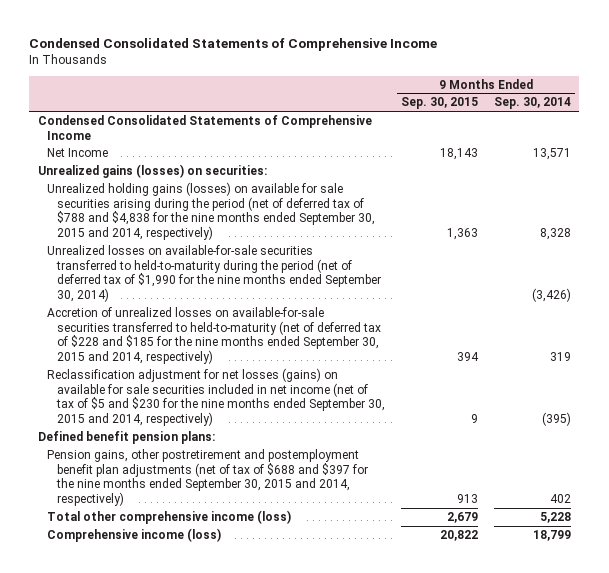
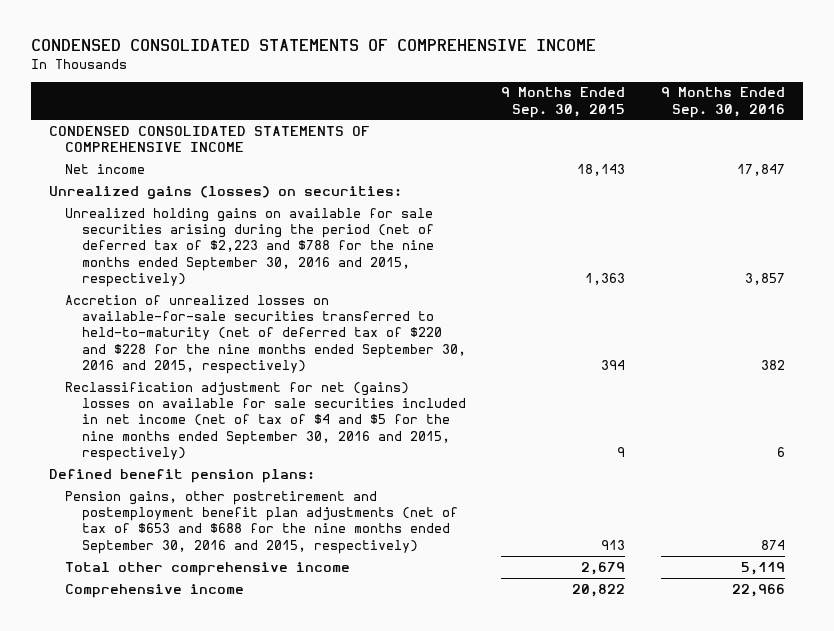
[29,37,438,51] Condensed Consolidated Statements of Comprehensive Income -> [31,39,597,52] CONDENSED CONSOLIDATED STATEMENTS OF COMPREHENSIVE INCOME
[494,97,572,110] Sep. 30, 2014 -> none
none -> [661,87,786,118] 9 Months Ended Sep. 30, 2016
[37,115,372,140] Condensed Consolidated Statements of Comprehensive Income -> [48,125,370,153] CONDENSED CONSOLIDATED STATEMENTS OF COMPREHENSIVE INCOME
[47,148,109,158] Net Income -> [65,163,146,174] Net income
[47,245,381,302] Unrealized losses on available-for-sale securities transferred to held-to-maturity during the period (net of deferred tax of $1,990 for the nine months ended September 30, 2014) -> none
[47,182,375,240] Unrealized holding gains (losses) on available for sale securities arising during the period (net of deferred tax of $788 and $4,838 for the nine months ended September 30, 2015 and 2014, respectively) -> [65,207,434,288] Unrealized holding gains on available for sale securities arising during the period (net of deferred tax of $2,223 and $788 for the nine months ended September 30, 2016 and 2015, respectively)
[47,307,381,364] Accretion of unrealized losses on available-for-sale securities transferred to held-to-maturity (net of deferred tax of $228 and $185 for the nine months ended September 30, 2015 and 2014, respectively) -> [65,294,466,375] Accretion of unrealized losses on available-for-sale securities transferred to held-to-maturity (net of deferred tax of $220 and $228 for the nine months ended September 30, 2016 and 2015, respectively)
[47,368,385,426] Reclassification adjustment for net losses (gains) on available for sale securities included in net income (net of tax of $5 and $230 for the nine months ended September 30, 2015 and 2014, respectively) -> [65,381,466,462] Reclassification adjustment for net (gains) losses on available for sale securities included in net income (net of tax of $4 and $5 for the nine months ended September 30, 2016 and 2015, respectively)
[47,449,368,506] Pension gains, other postretirement and postemployment benefit plan adjustments (net of tax of $688 and $397 for the nine months ended September 30, 2015 and 2014, respectively) -> [65,490,458,554] Pension gains, other postretirement and postemployment benefit plan adjustments (net of tax of $653 and $688 for the nine months ended September 30, 2016 and 2015, respectively)
[47,510,292,525] Total other comprehensive income (loss) -> [65,561,351,576] Total other comprehensive income
[47,528,222,543] Comprehensive income (loss) -> [65,583,245,598] Comprehensive income

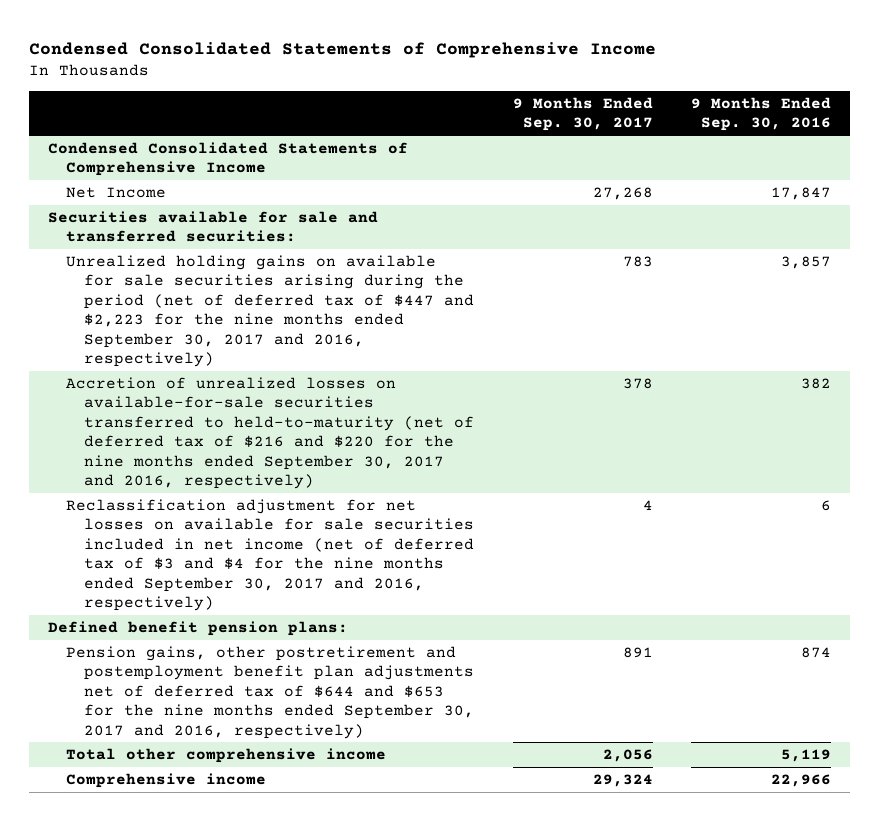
[31,39,597,52] CONDENSED CONSOLIDATED STATEMENTS OF COMPREHENSIVE INCOME -> [29,41,657,58] Condensed Consolidated Statements of Comprehensive Income
[501,87,626,118] 9 Months Ended Sep. 30, 2015 -> none
none -> [512,96,653,132] 9 Months Ended Sep. 30, 2017
[48,125,370,153] CONDENSED CONSOLIDATED STATEMENTS OF COMPREHENSIVE INCOME -> [48,141,409,177] Condensed Consolidated Statements of Comprehensive Income
[65,163,146,174] Net income -> [66,186,167,198] Net Income
[48,185,402,199] Unrealized gains (losses) on securities: -> [48,210,379,243] Securities available for sale and transferred securities:
[65,207,434,288] Unrealized holding gains on available for sale securities arising during the period (net of deferred tax of $2,223 and $788 for the nine months ended September 30, 2016 and 2015, respectively) -> [66,254,475,368] Unrealized holding gains on available for sale securities arising during the period (net of deferred tax of $447 and $2,223 for the nine months ended September 30, 2017 and 2016, respectively)
[65,294,466,375] Accretion of unrealized losses on available-for-sale securities transferred to held-to-maturity (net of deferred tax of $220 and $228 for the nine months ended September 30, 2016 and 2015, respectively) -> [66,376,475,490] Accretion of unrealized losses on available-for-sale securities transferred to held-to-maturity (net of deferred tax of $216 and $220 for the nine months ended September 30, 2017 and 2016, respectively)
[65,381,466,462] Reclassification adjustment for net (gains) losses on available for sale securities included in net income (net of tax of $4 and $5 for the nine months ended September 30, 2016 and 2015, respectively) -> [66,498,475,612] Reclassification adjustment for net losses on available for sale securities included in net income (net of deferred tax of $3 and $4 for the nine months ended September 30, 2017 and 2016, respectively)
[65,490,458,554] Pension gains, other postretirement and postemployment benefit plan adjustments (net of tax of $653 and $688 for the nine months ended September 30, 2016 and 2015, respectively) -> [66,645,475,739] Pension gains, other postretirement and postemployment benefit plan adjustments net of deferred tax of $644 and $653 for the nine months ended September 30, 2017 and 2016, respectively)

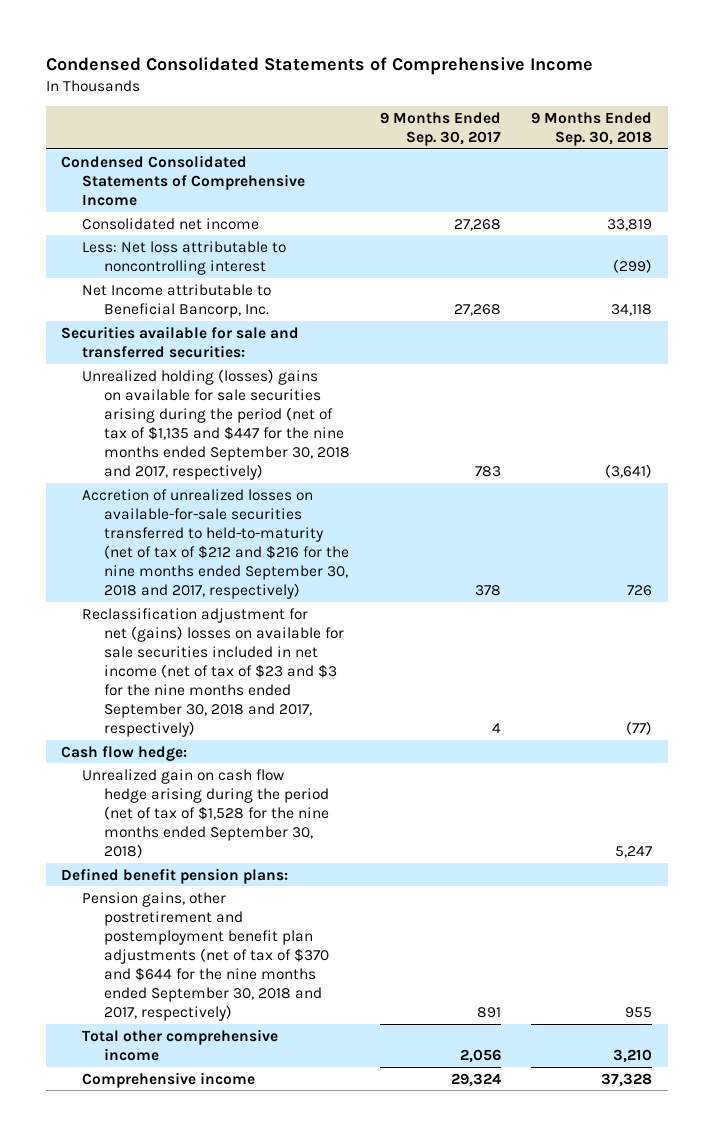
[690,96,831,132] 9 Months Ended Sep. 30, 2016 -> none
none -> [531,111,653,146] 9 Months Ended Sep. 30, 2018
none -> [82,217,260,230] Consolidated net income
none -> [82,240,287,275] Less: Net loss attributable to noncontrolling interest
[66,186,167,198] Net Income -> [82,283,272,318] Net Income attributable to Beneficial Bancorp, Inc.
[66,254,475,368] Unrealized holding gains on available for sale securities arising during the period (net of deferred tax of $447 and $2,223 for the nine months ended September 30, 2017 and 2016, respectively) -> [82,368,350,480] Unrealized holding (losses) gains on available for sale securities arising during the period (net of tax of $1,135 and $447 for the nine months ended September 30, 2018 and 2017, respectively)
[66,376,475,490] Accretion of unrealized losses on available-for-sale securities transferred to held-to-maturity (net of deferred tax of $216 and $220 for the nine months ended September 30, 2017 and 2016, respectively) -> [82,488,349,599] Accretion of unrealized losses on available-for-sale securities transferred to held-to-maturity (net of tax of $212 and $216 for the nine months ended September 30, 2018 and 2017, respectively)
[66,498,475,612] Reclassification adjustment for net losses on available for sale securities included in net income (net of deferred tax of $3 and $4 for the nine months ended September 30, 2017 and 2016, respectively) -> [82,607,344,738] Reclassification adjustment for net (gains) losses on available for sale securities included in net income (net of tax of $23 and $3 for the nine months ended September 30, 2018 and 2017, respectively)
none -> [60,745,187,761] Cash flow hedge:
none -> [82,768,329,858] Unrealized gain on cash flow hedge arising during the period (net of tax of $1,528 for the nine months ended September 30, 2018)
[66,645,475,739] Pension gains, other postretirement and postemployment benefit plan adjustments net of deferred tax of $644 and $653 for the nine months ended September 30, 2017 and 2016, respectively) -> [82,891,329,1022] Pension gains, other postretirement and postemployment benefit plan adjustments (net of tax of $370 and $644 for the nine months ended September 30, 2018 and 2017, respectively)

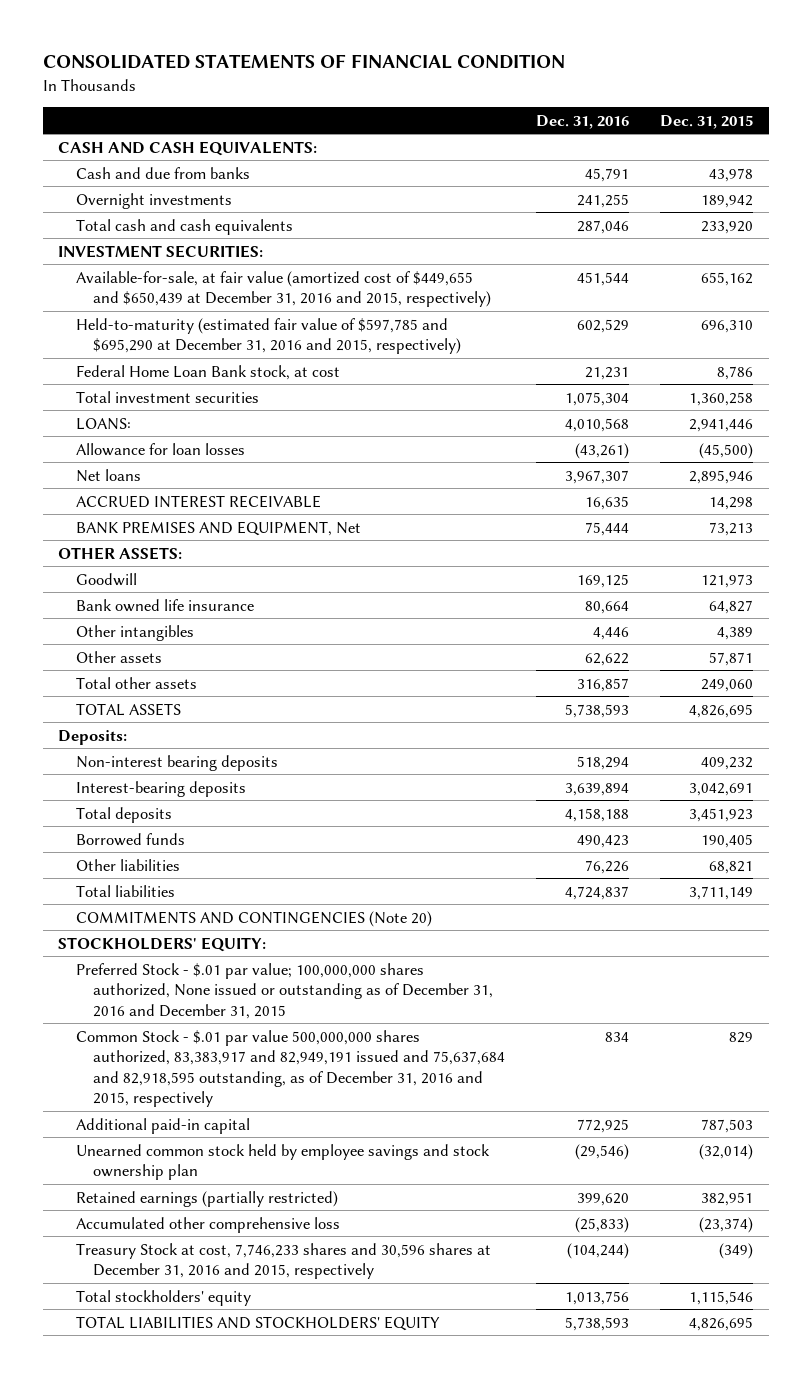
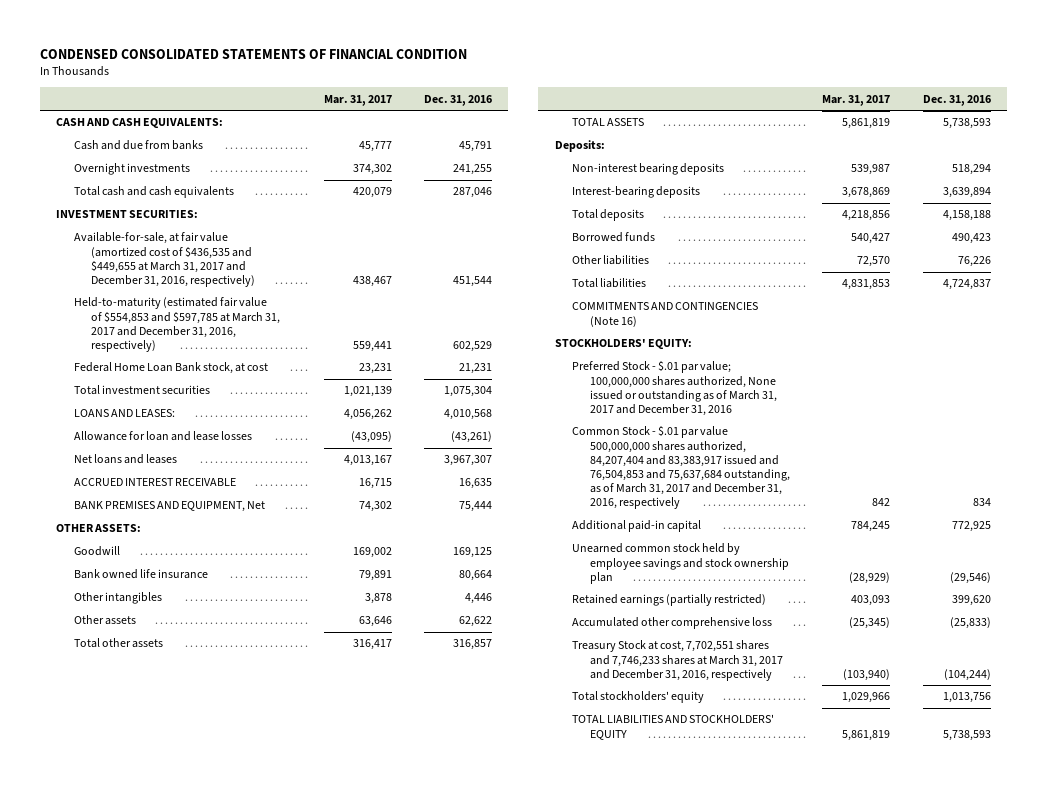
[42,54,565,70] CONSOLIDATED STATEMENTS OF FINANCIAL CONDITION -> [39,48,467,59] CONDENSED CONSOLIDATED STATEMENTS OF FINANCIAL CONDITION
[660,114,754,129] Dec. 31, 2015 -> none
none -> [323,94,392,106] Mar. 31, 2017
[75,270,491,308] Available-for-sale, at fair value (amortized cost of $449,655 and $650,439 at December 31, 2016 and 2015, respectively) -> [73,232,256,287] Available-for-sale, at fair value (amortized cost of $436,535 and $449,655 at March 31, 2017 and December 31, 2016, respectively)
[75,317,461,355] Held-to-maturity (estimated fair value of $597,785 and $695,290 at December 31, 2016 and 2015, respectively) -> [73,297,281,352] Held-to-maturity (estimated fair value of $554,853 and $597,785 at March 31, 2017 and December 31, 2016, respectively)
[75,417,131,430] LOANS: -> [73,409,175,418] LOANS AND LEASES:
[75,442,245,456] Allowance for loan losses -> [73,431,252,442] Allowance for loan and lease losses
[75,468,141,482] Net loans -> [73,454,177,465] Net loans and leases
[75,910,432,927] COMMITMENTS AND CONTINGENCIES (Note 20) -> [572,302,759,327] COMMITMENTS AND CONTINGENCIES (Note 16)
[75,962,493,1019] Preferred Stock - $.01 par value; 100,000,000 shares authorized, None issued or outstanding as of December 31, 2016 and December 31, 2015 -> [572,361,778,416] Preferred Stock - $.01 par value; 100,000,000 shares authorized, None issued or outstanding as of March 31, 2017 and December 31, 2016
[75,1029,505,1108] Common Stock - $.01 par value 500,000,000 shares authorized, 83,383,917 and 82,949,191 issued and 75,637,684 and 82,918,595 outstanding, as of December 31, 2016 and 2015, respectively -> [572,426,791,510] Common Stock - $.01 par value 500,000,000 shares authorized, 84,207,404 and 83,383,917 issued and 76,504,853 and 75,637,684 outstanding, as of March 31, 2017 and December 31, 2016, respectively
[75,1242,491,1280] Treasury Stock at cost, 7,746,233 shares and 30,596 shares at December 31, 2016 and 2015, respectively -> [572,640,784,681] Treasury Stock at cost, 7,702,551 shares and 7,746,233 shares at March 31, 2017 and December 31, 2016, respectively

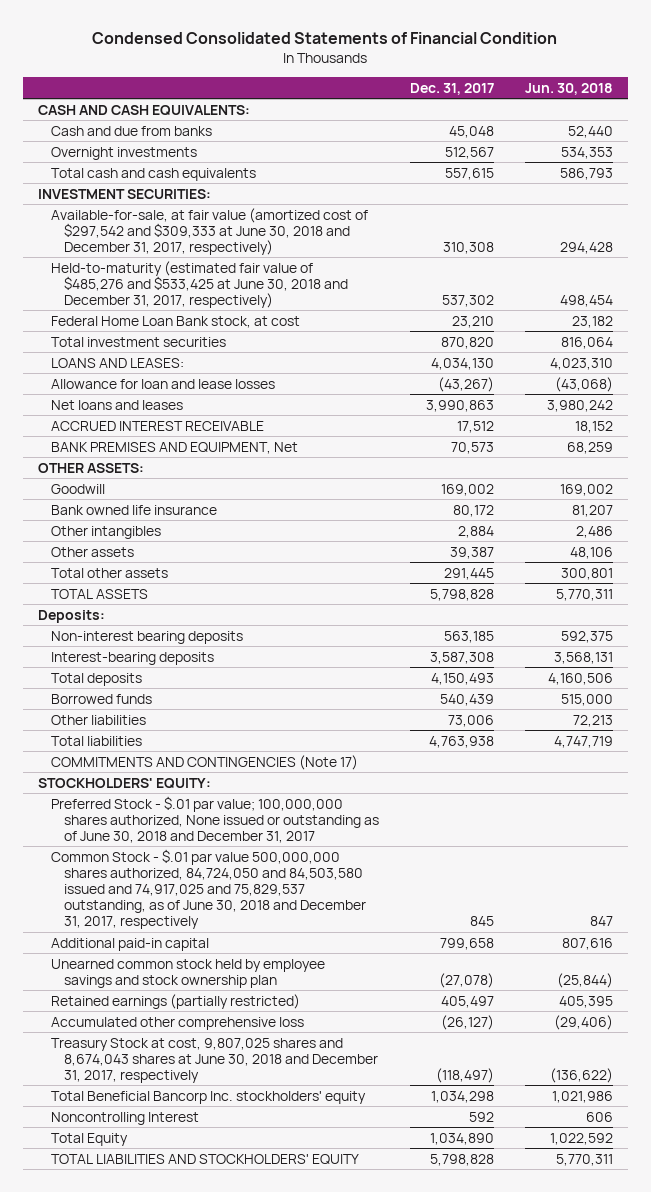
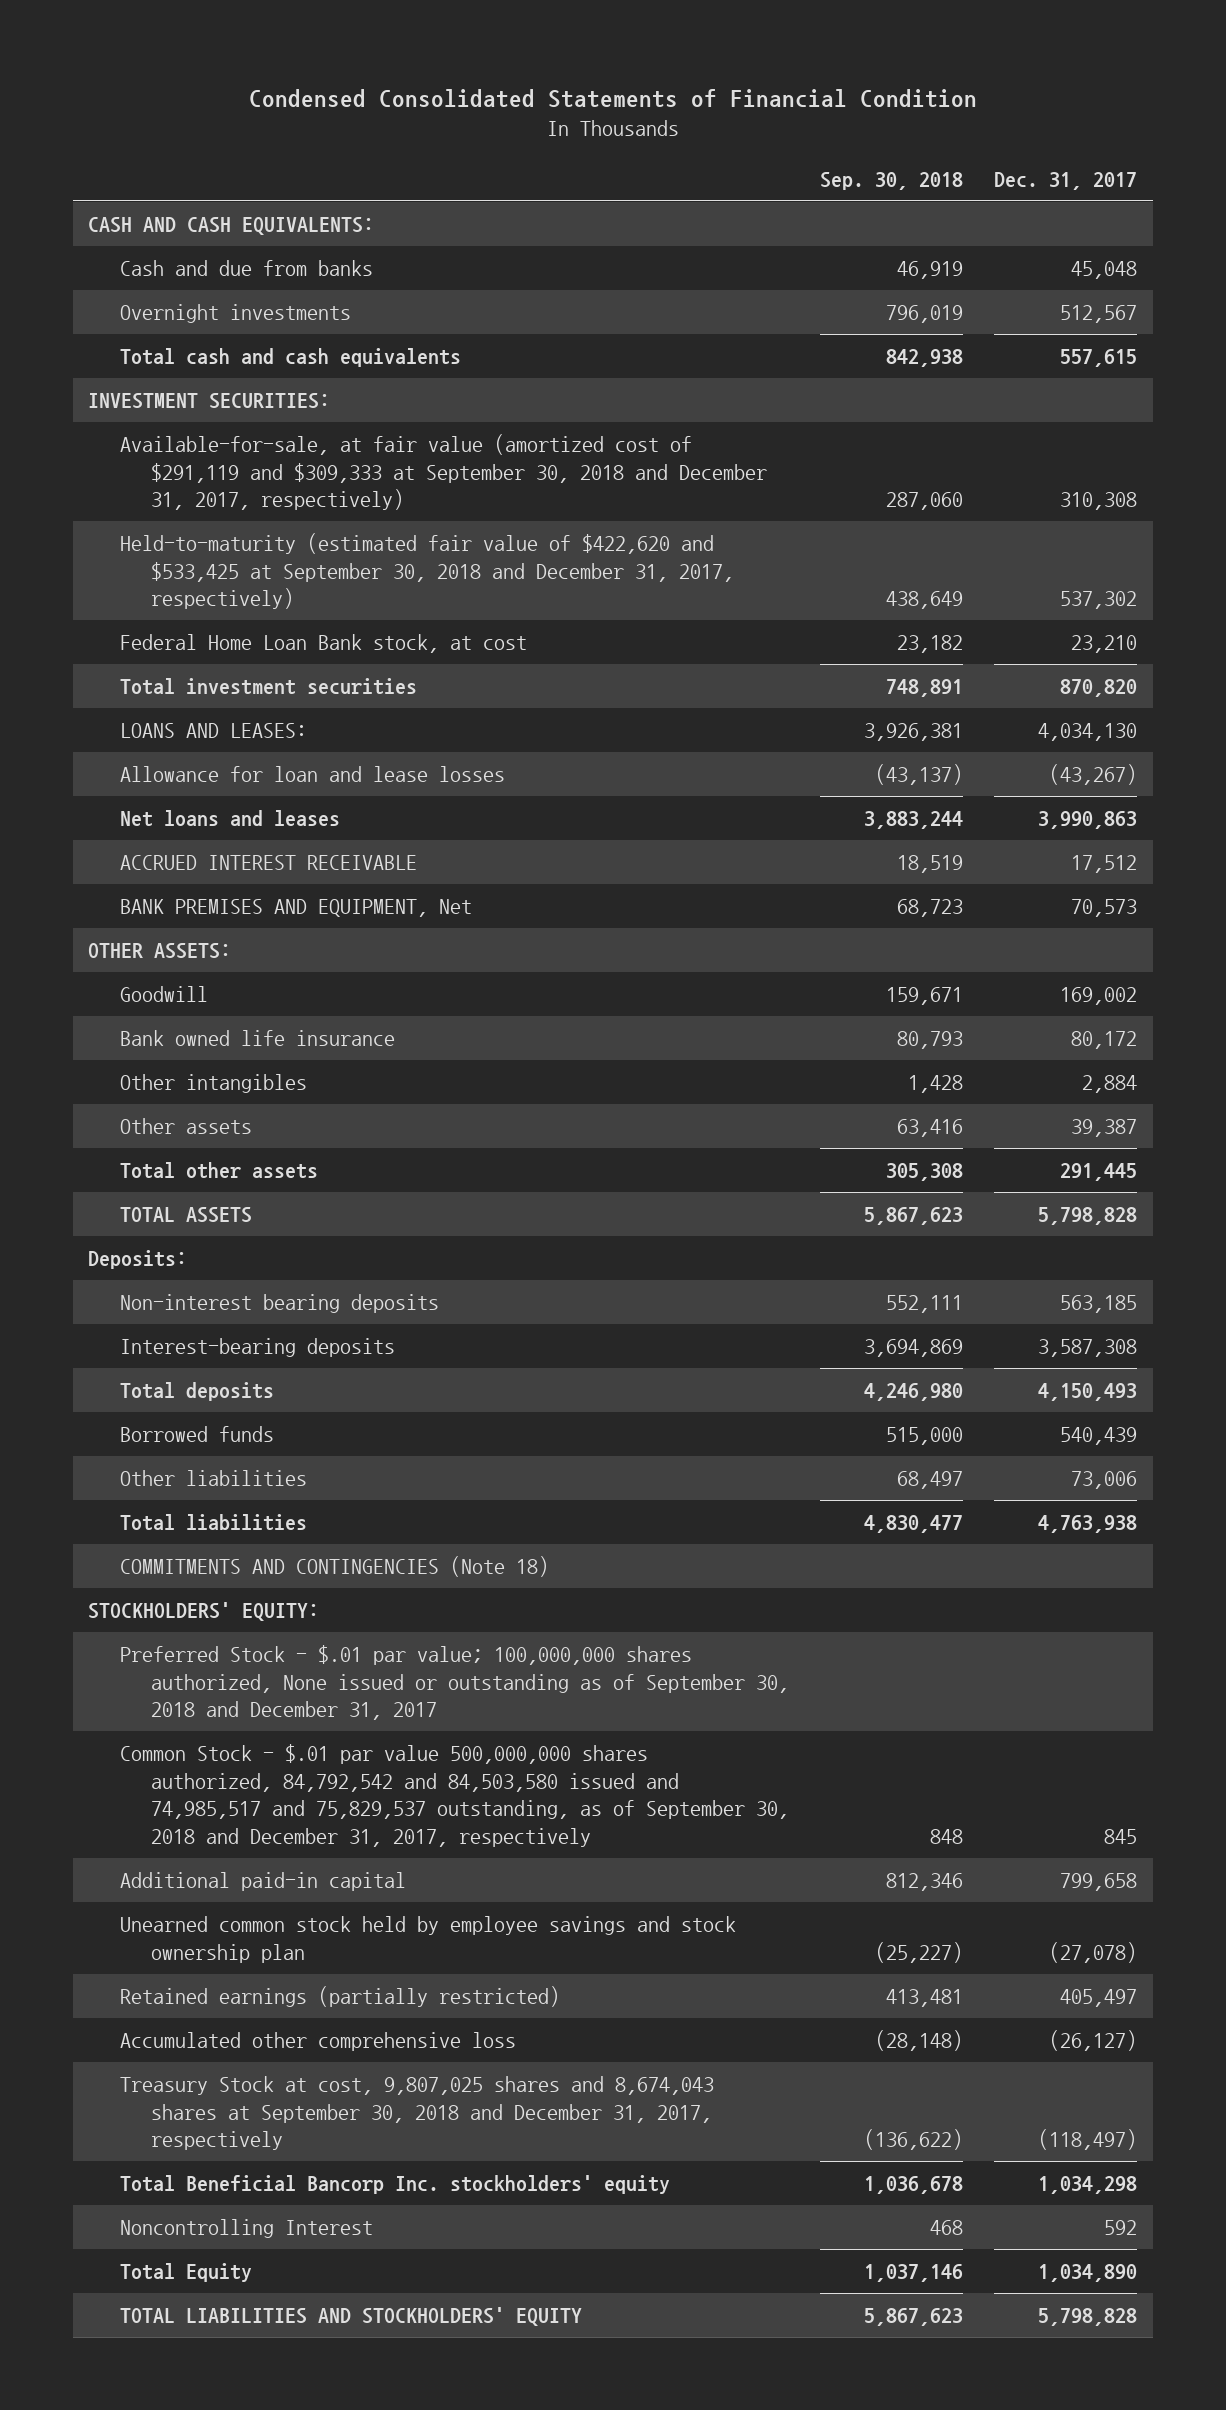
[524,82,613,95] Jun. 30, 2018 -> none
none -> [820,171,964,190] Sep. 30, 2018
[51,207,369,255] Available-for-sale, at fair value (amortized cost of $297,542 and $309,333 at June 30, 2018 and December 31, 2017, respectively) -> [119,433,768,511] Available-for-sale, at fair value (amortized cost of $291,119 and $309,333 at September 30, 2018 and December 31, 2017, respectively)
[51,260,349,308] Held-to-maturity (estimated fair value of $485,276 and $533,425 at June 30, 2018 and December 31, 2017, respectively) -> [119,532,735,610] Held-to-maturity (estimated fair value of $422,620 and $533,425 at September 30, 2018 and December 31, 2017, respectively)
[51,754,359,770] COMMITMENTS AND CONTINGENCIES (Note 17) -> [119,1555,549,1577] COMMITMENTS AND CONTINGENCIES (Note 18)
[51,795,380,843] Preferred Stock - $.01 par value; 100,000,000 shares authorized, None issued or outstanding as of June 30, 2018 and December 31, 2017 -> [119,1644,790,1721] Preferred Stock - $.01 par value; 100,000,000 shares authorized, None issued or outstanding as of September 30, 2018 and December 31, 2017
[51,848,367,930] Common Stock - $.01 par value 500,000,000 shares authorized, 84,724,050 and 84,503,580 issued and 74,917,025 and 75,829,537 outstanding, as of June 30, 2018 and December 31, 2017, respectively -> [119,1743,790,1848] Common Stock - $.01 par value 500,000,000 shares authorized, 84,792,542 and 84,503,580 issued and 74,985,517 and 75,829,537 outstanding, as of September 30, 2018 and December 31, 2017, respectively
[51,1037,379,1083] Treasury Stock at cost, 9,807,025 shares and 8,674,043 shares at June 30, 2018 and December 31, 2017, respectively -> [119,2075,714,2151] Treasury Stock at cost, 9,807,025 shares and 8,674,043 shares at September 30, 2018 and December 31, 2017, respectively

